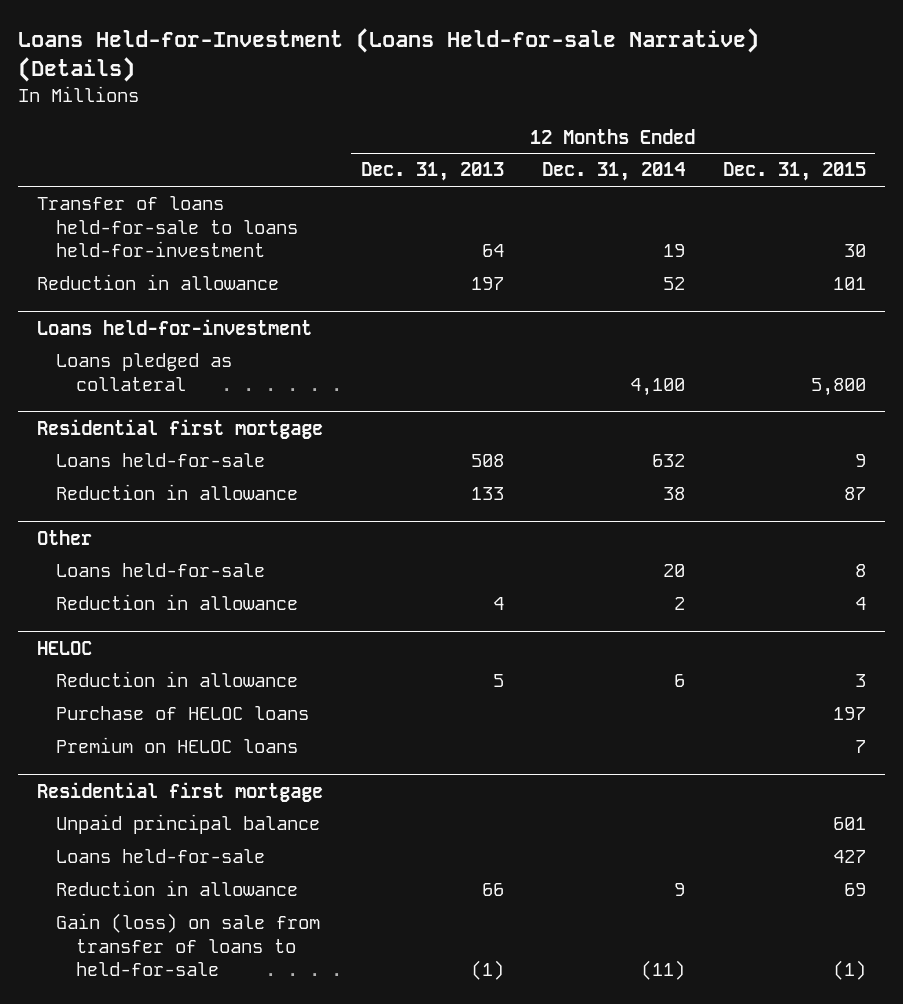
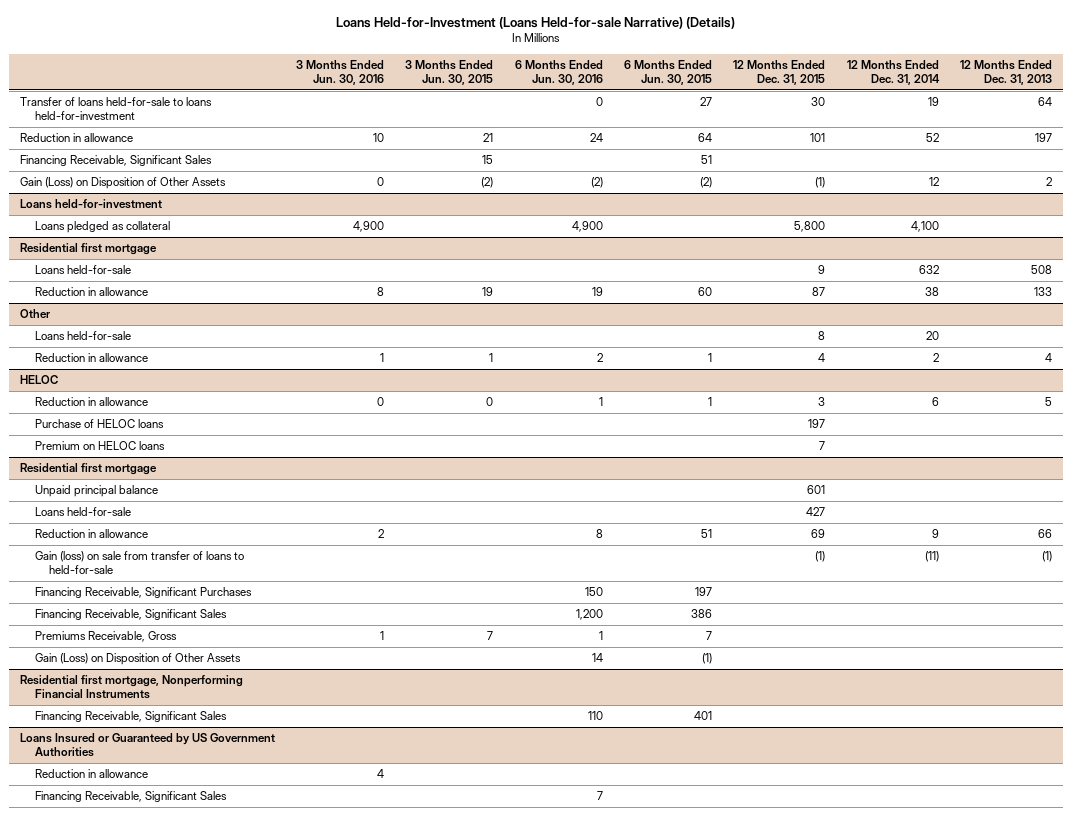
none -> [296,59,385,85] 3 Months Ended Jun. 30, 2016
none -> [405,59,494,85] 3 Months Ended Jun. 30, 2015
none -> [514,59,603,85] 6 Months Ended Jun. 30, 2016
none -> [624,59,713,85] 6 Months Ended Jun. 30, 2015
none -> [19,155,212,167] Financing Receivable, Significant Sales
none -> [19,177,226,190] Gain (Loss) on Disposition of Other Assets
none -> [34,587,252,599] Financing Receivable, Significant Purchases
none -> [34,609,227,621] Financing Receivable, Significant Sales
none -> [34,631,177,643] Premiums Receivable, Gross
none -> [34,653,241,666] Gain (Loss) on Disposition of Other Assets
none -> [19,675,243,700] Residential first mortgage, Nonperforming Financial Instruments
none -> [34,711,227,723] Financing Receivable, Significant Sales
none -> [19,733,275,758] Loans Insured or Guaranteed by US Government Authorities
none -> [34,769,148,779] Reduction in allowance
none -> [34,791,227,803] Financing Receivable, Significant Sales

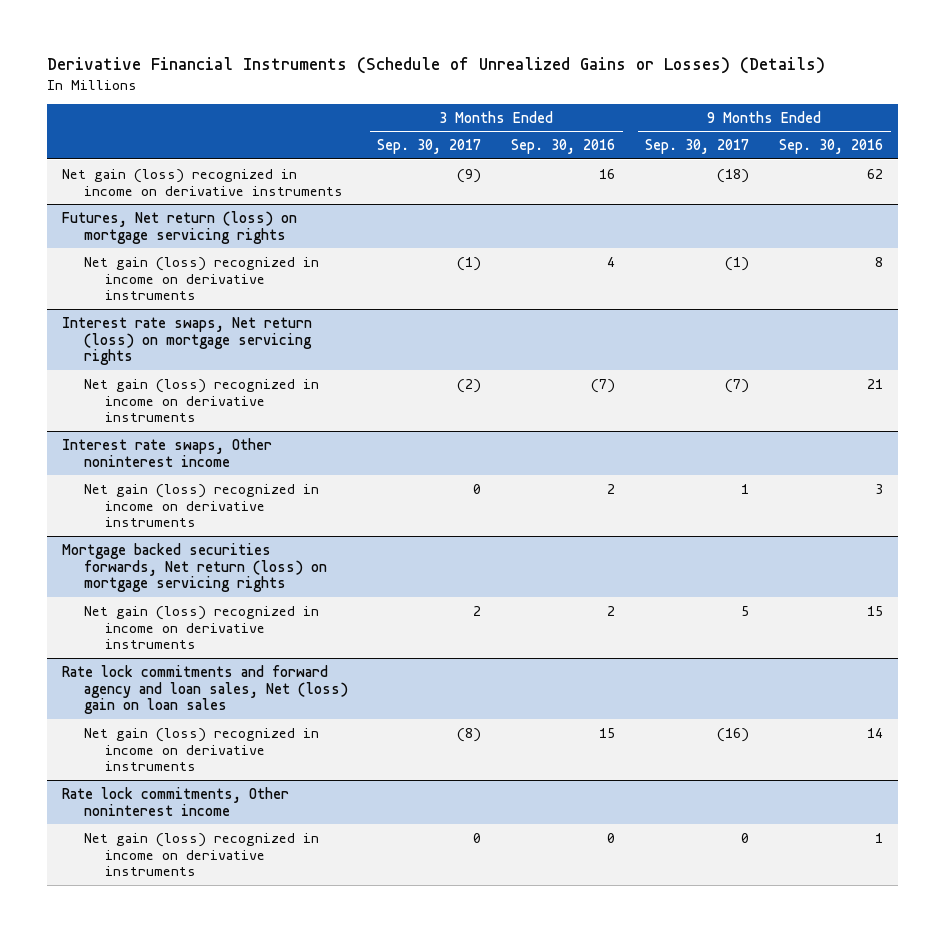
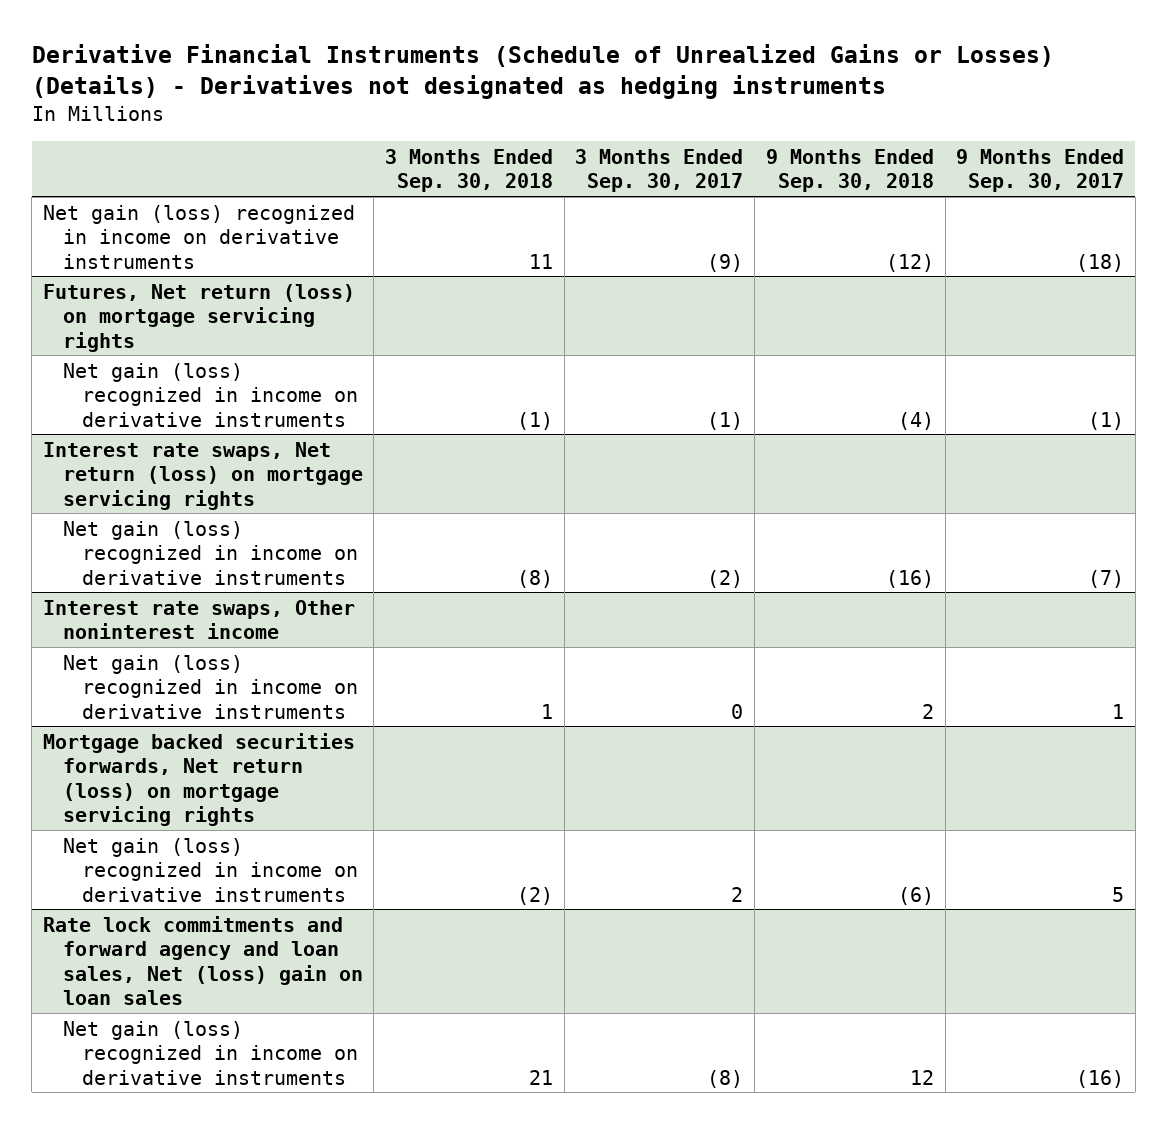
[47,56,826,74] Derivative Financial Instruments (Schedule of Unrealized Gains or Losses) (Details) -> [31,44,1054,100] Derivative Financial Instruments (Schedule of Unrealized Gains or Losses) (Details) - Derivatives not designated as hedging instruments
[511,139,616,155] Sep. 30, 2016 -> none
[779,139,884,155] Sep. 30, 2016 -> none
none -> [385,148,554,193] 3 Months Ended Sep. 30, 2018
none -> [765,148,934,193] 9 Months Ended Sep. 30, 2018
[61,786,289,816] Rate lock commitments, Other noninterest income -> none
[83,832,319,877] Net gain (loss) recognized in income on derivative instruments -> none

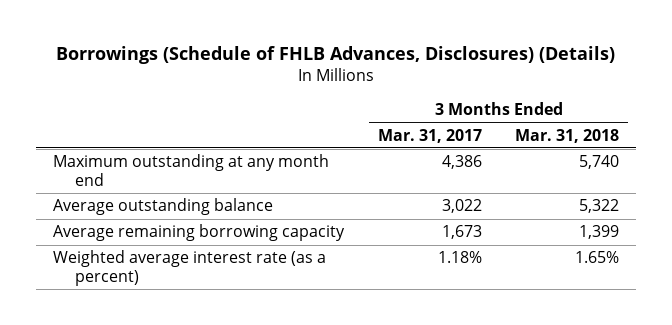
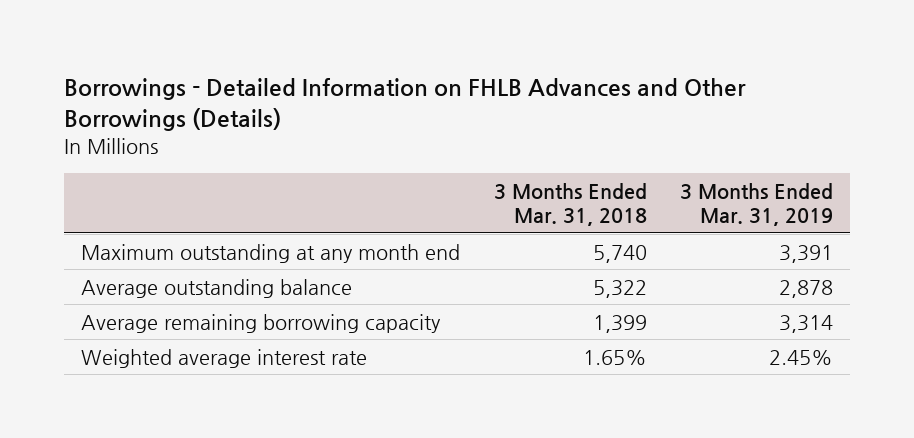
[56,46,616,65] Borrowings (Schedule of FHLB Advances, Disclosures) (Details) -> [64,78,747,132] Borrowings - Detailed Information on FHLB Advances and Other Borrowings (Details)
[377,128,482,143] Mar. 31, 2017 -> none
none -> [680,182,834,227] 3 Months Ended Mar. 31, 2019
[53,250,327,286] Weighted average interest rate (as a percent) -> [80,348,367,368] Weighted average interest rate

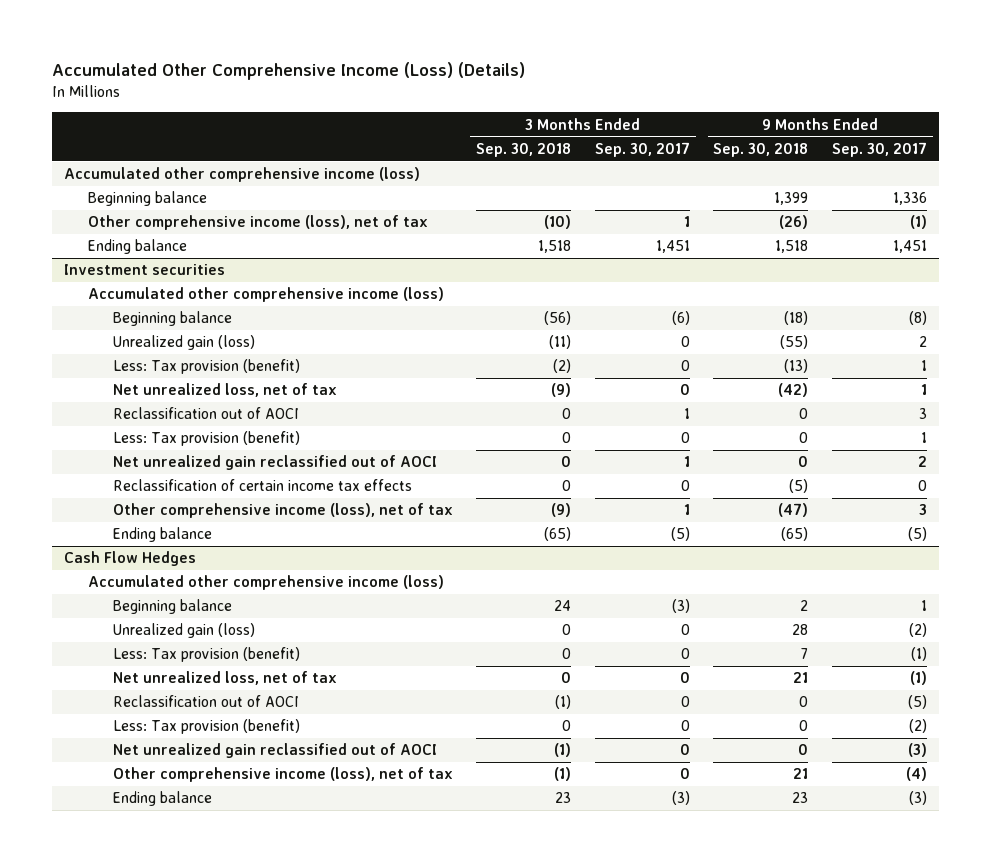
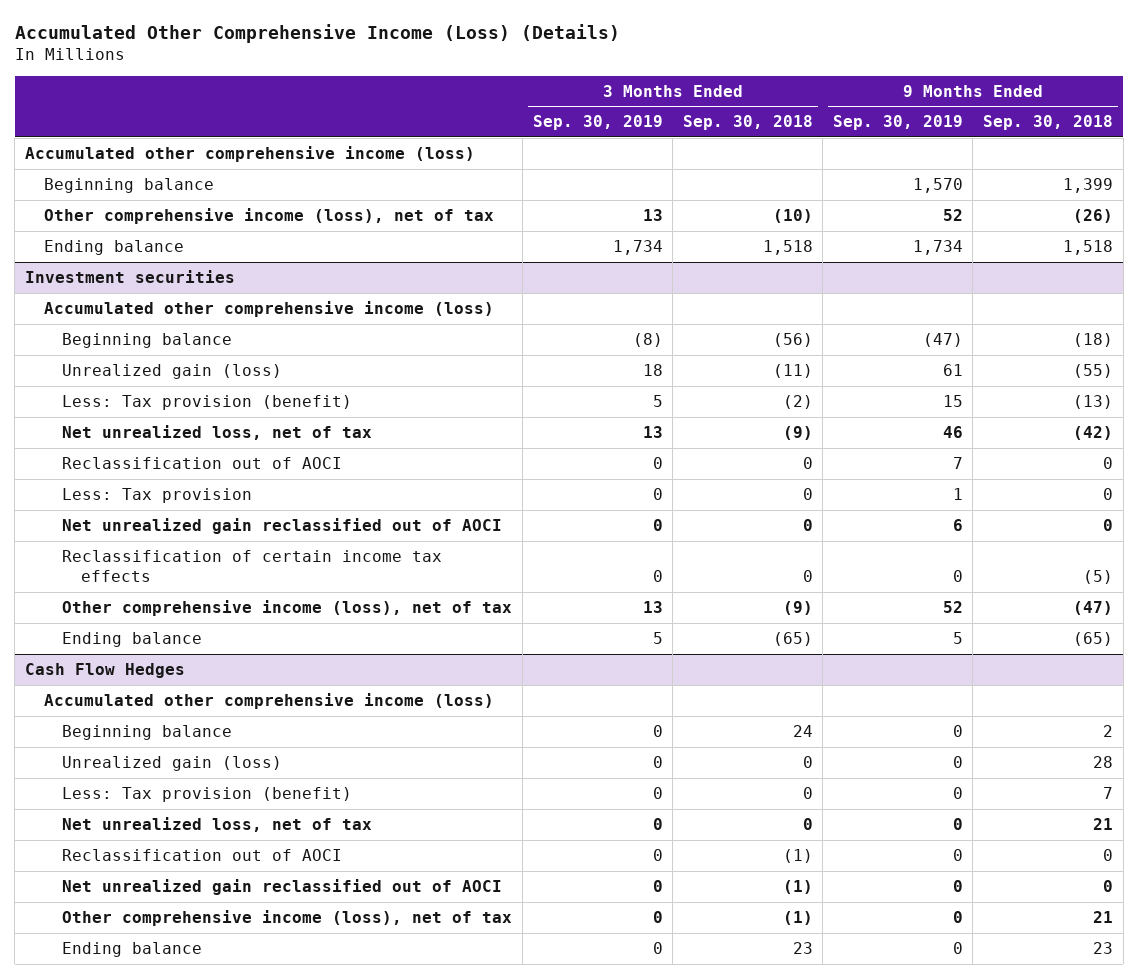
[594,141,690,157] Sep. 30, 2017 -> none
[832,141,928,157] Sep. 30, 2017 -> none
none -> [532,115,663,131] Sep. 30, 2019
none -> [832,115,963,131] Sep. 30, 2019
[112,431,300,447] Less: Tax provision (benefit) -> [62,488,253,504] Less: Tax provision
[112,719,300,735] Less: Tax provision (benefit) -> none

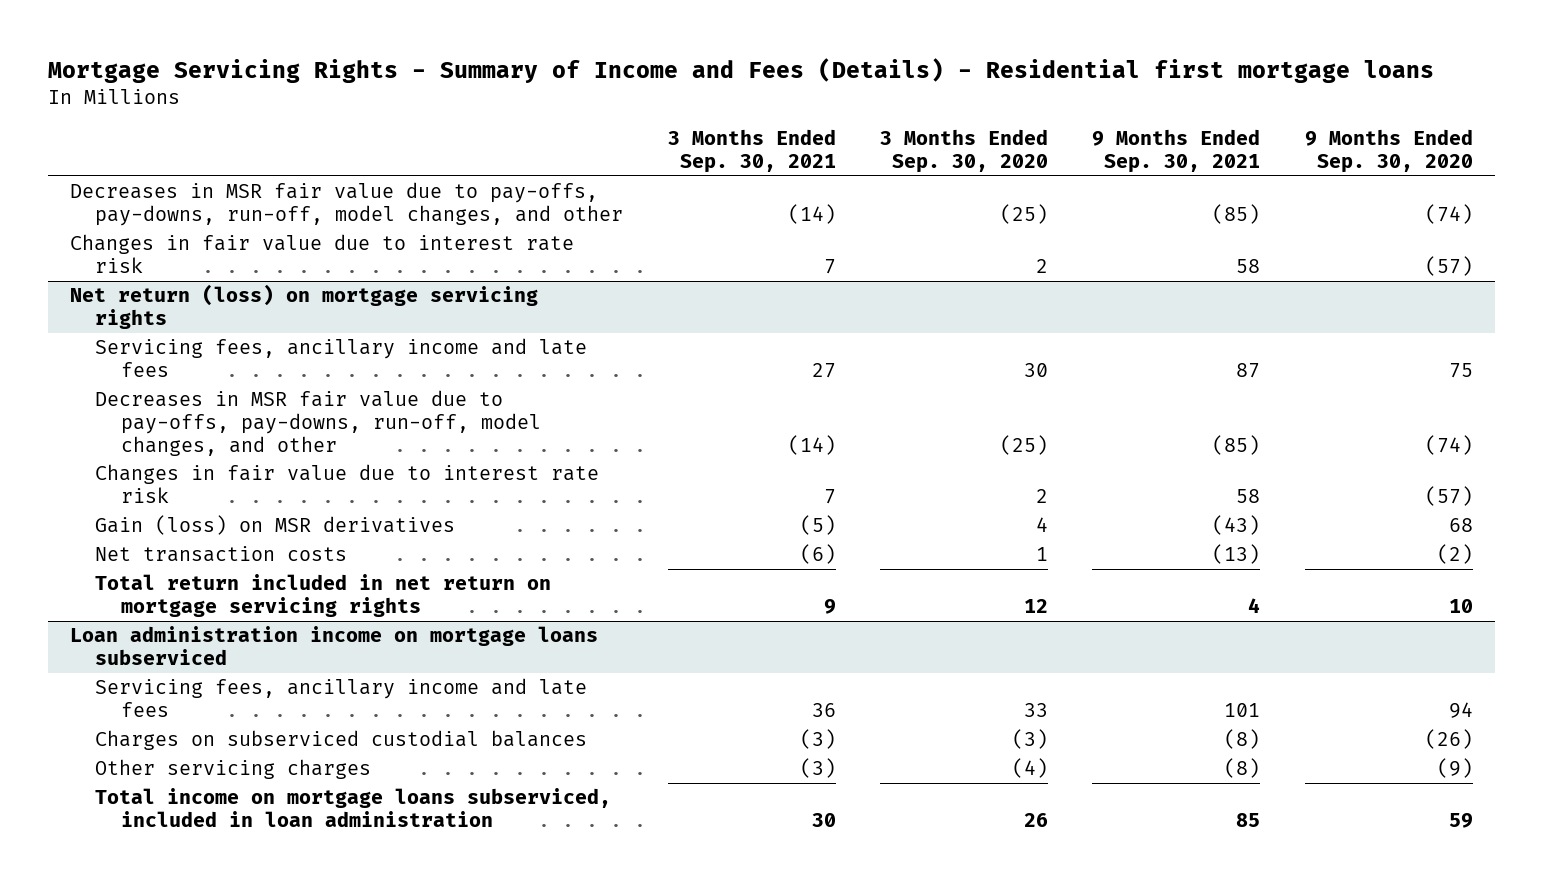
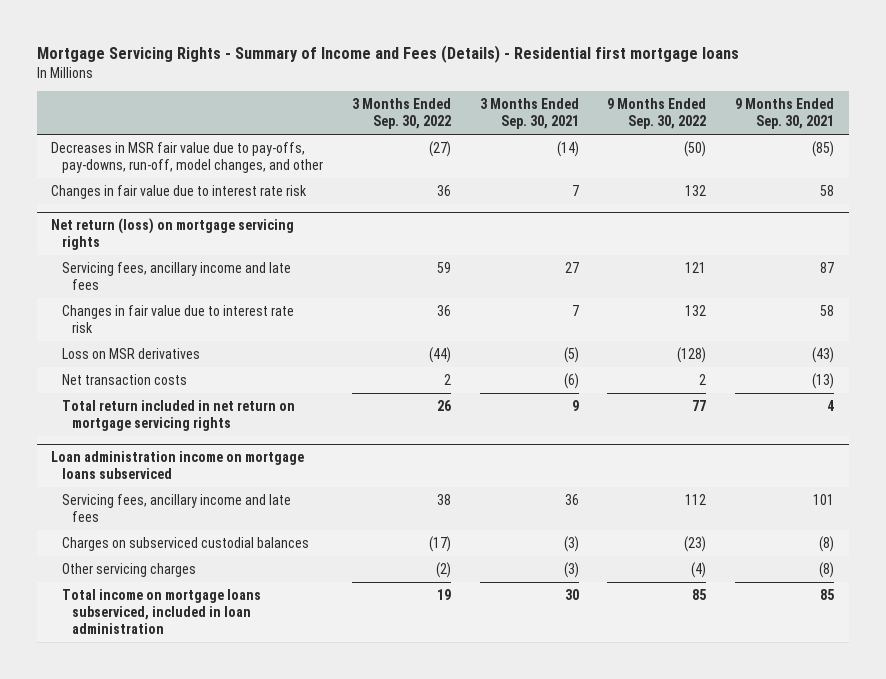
[880,129,1049,173] 3 Months Ended Sep. 30, 2020 -> none
[1304,129,1473,173] 9 Months Ended Sep. 30, 2020 -> none
none -> [351,98,451,130] 3 Months Ended Sep. 30, 2022
none -> [607,98,707,130] 9 Months Ended Sep. 30, 2022
[95,390,542,456] Decreases in MSR fair value due to pay-offs, pay-downs, run-off, model changes, and other -> none
[95,515,456,536] Gain (loss) on MSR derivatives -> [61,347,200,359] Loss on MSR derivatives

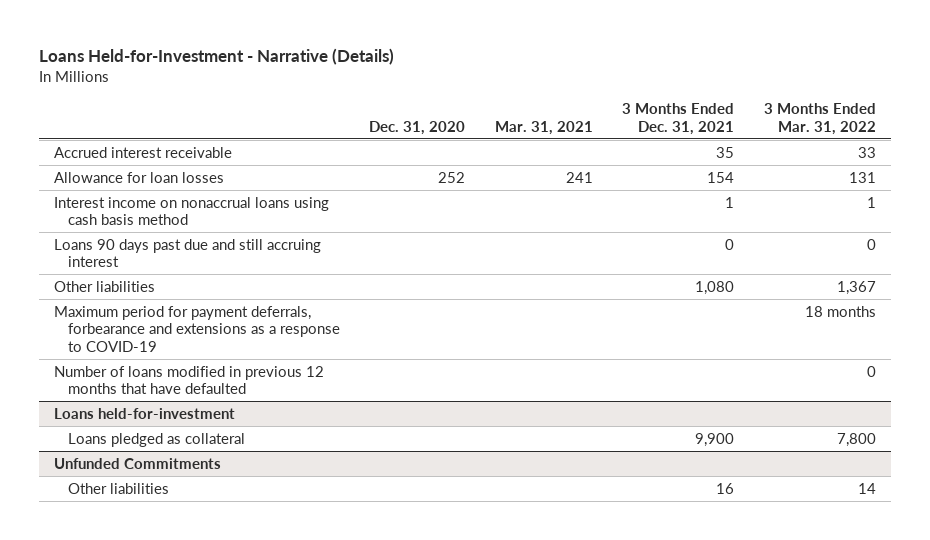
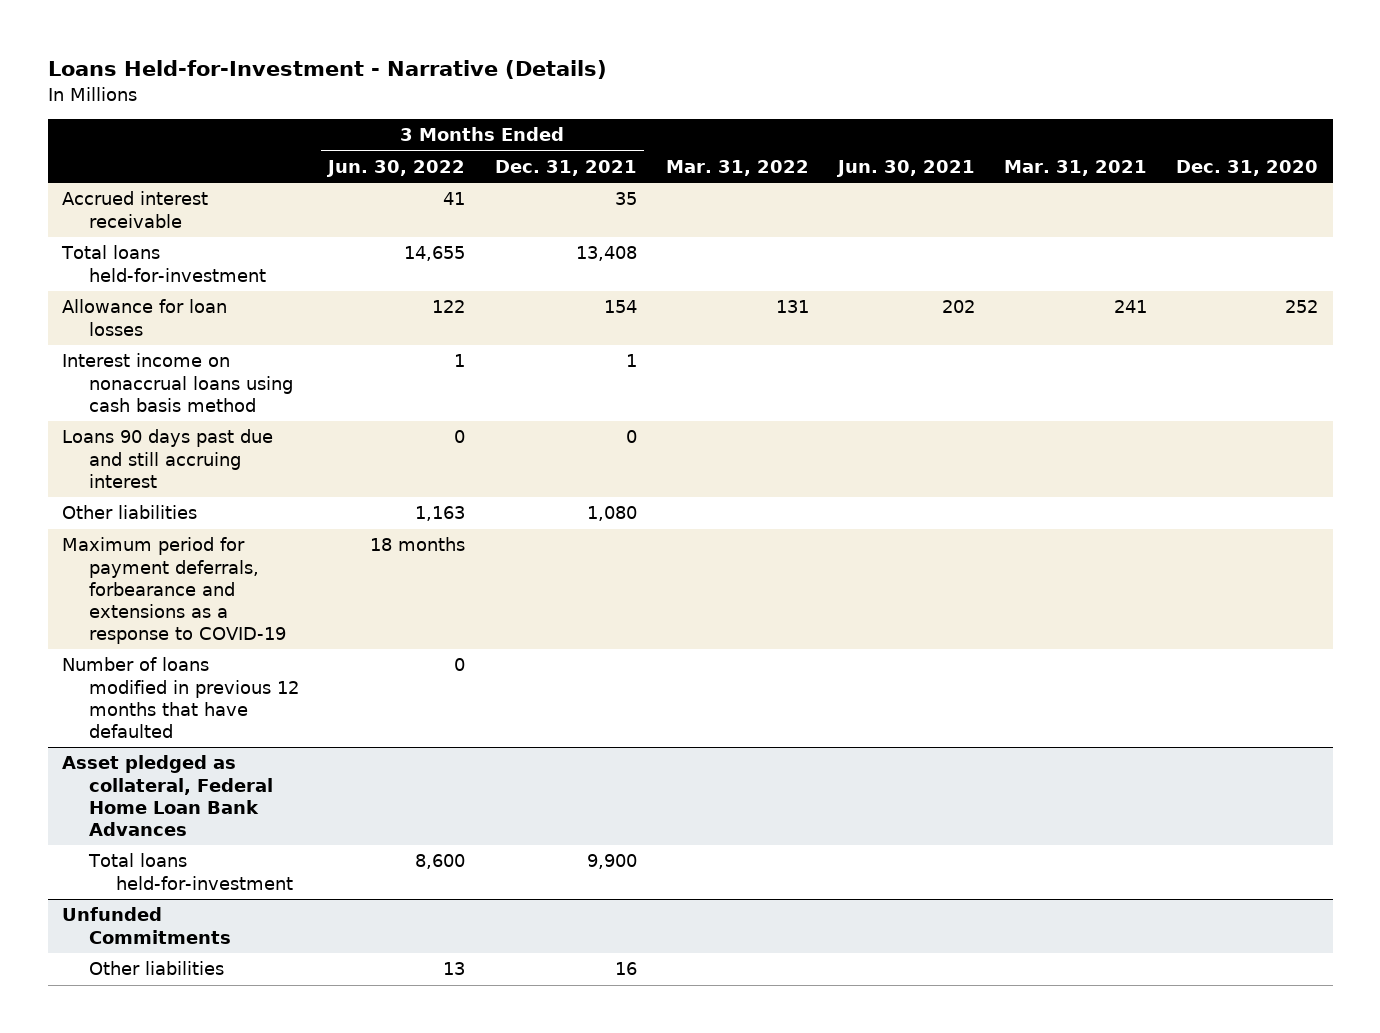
[763,103,876,135] 3 Months Ended Mar. 31, 2022 -> none
none -> [326,159,466,177] Jun. 30, 2022
none -> [665,159,809,176] Mar. 31, 2022
none -> [835,159,975,177] Jun. 30, 2021
none -> [61,245,267,282] Total loans held-for-investment
[54,407,236,419] Loans held-for-investment -> none
[68,432,246,447] Loans pledged as collateral -> none
none -> [62,755,274,836] Asset pledged as collateral, Federal Home Loan Bank Advances
none -> [88,853,294,890] Total loans held-for-investment

